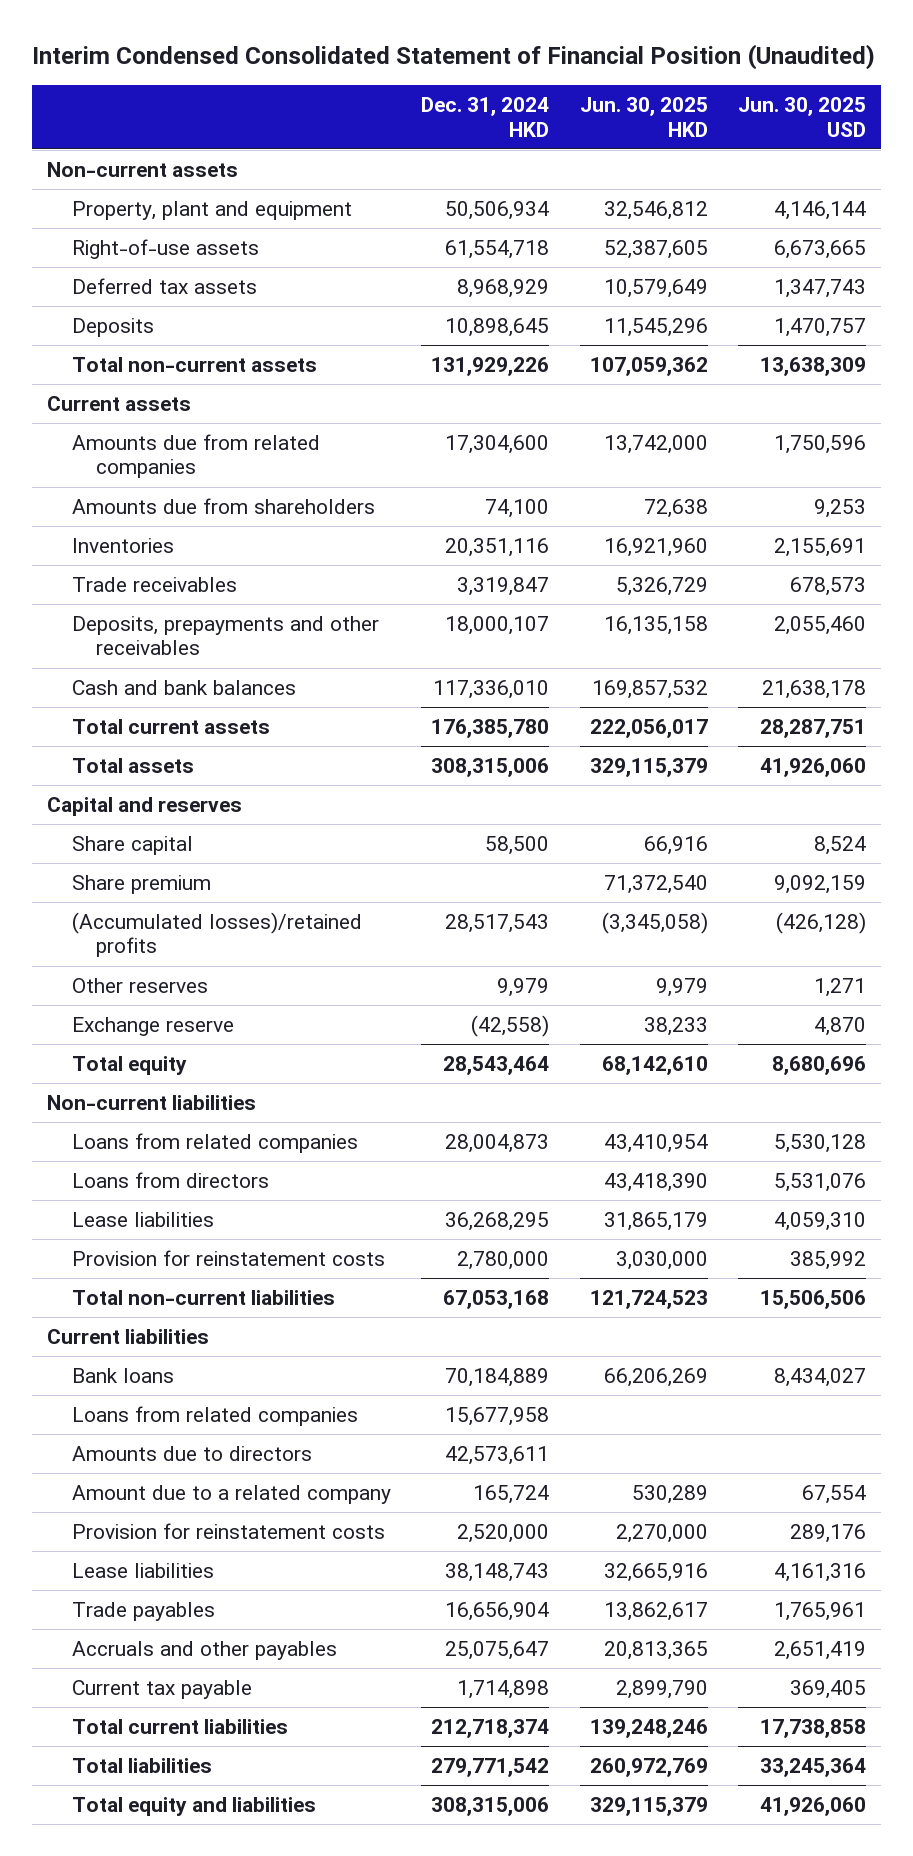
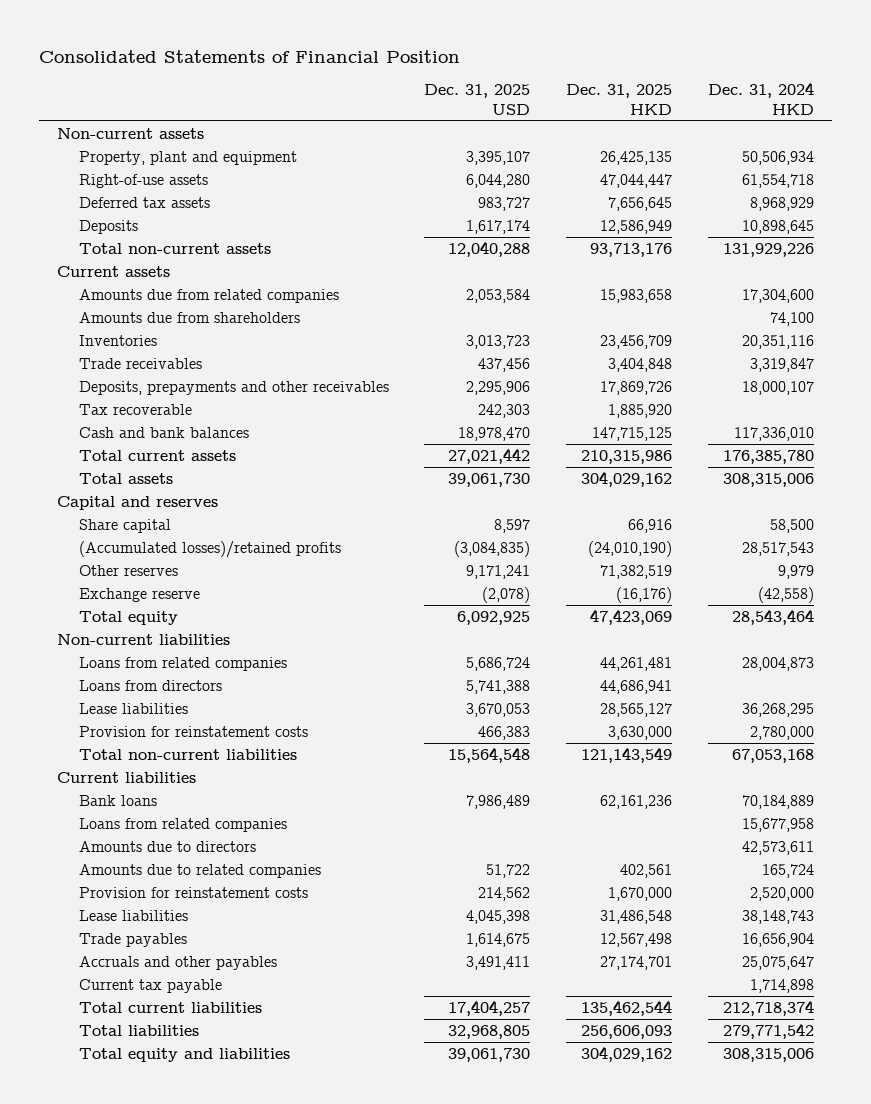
[32,44,876,71] Interim Condensed Consolidated Statement of Financial Position (Unaudited) -> [39,50,461,64] Consolidated Statements of Financial Position
[579,96,708,137] Jun. 30, 2025 HKD -> none
[738,96,867,137] Jun. 30, 2025 USD -> none
none -> [424,84,531,115] Dec. 31, 2025 USD
none -> [566,84,673,115] Dec. 31, 2025 HKD
none -> [78,403,192,415] Tax recoverable
[71,874,211,894] Share premium -> none
[71,1484,391,1504] Amount due to a related company -> [78,863,321,878] Amounts due to related companies

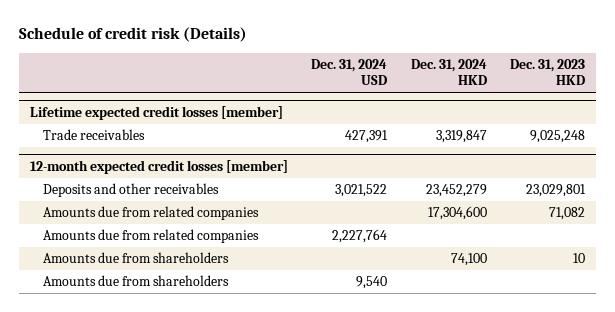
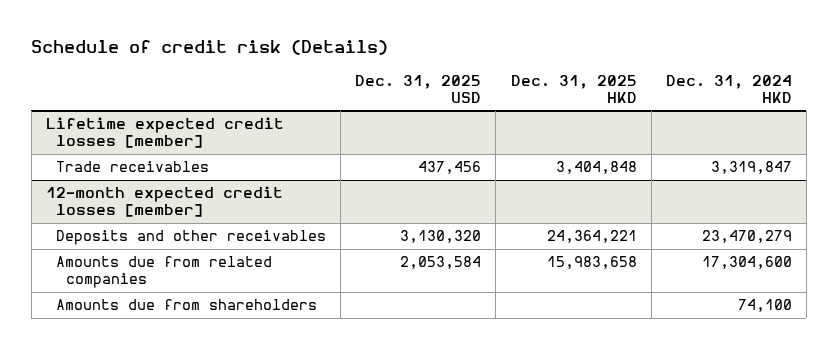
[311,59,388,86] Dec. 31, 2024 USD -> none
[509,59,585,86] Dec. 31, 2023 HKD -> none
none -> [355,74,482,103] Dec. 31, 2025 USD
none -> [510,74,637,103] Dec. 31, 2025 HKD
[425,184,487,198] 23,452,279 -> [701,230,792,244] 23,470,279
[42,229,259,244] Amounts due from related companies -> none
[42,275,229,287] Amounts due from shareholders -> none

